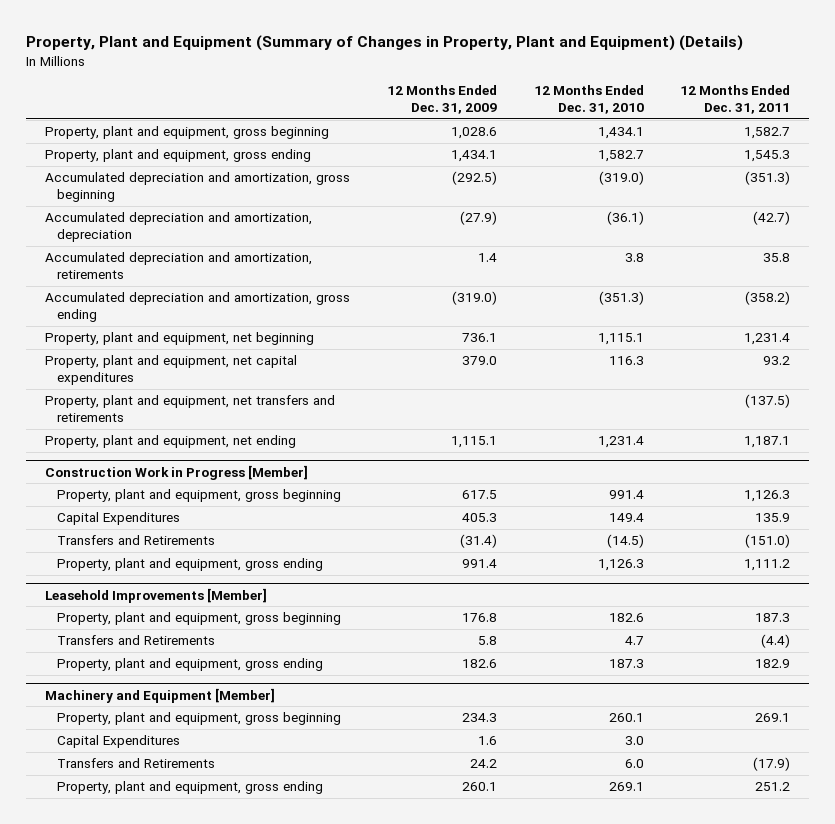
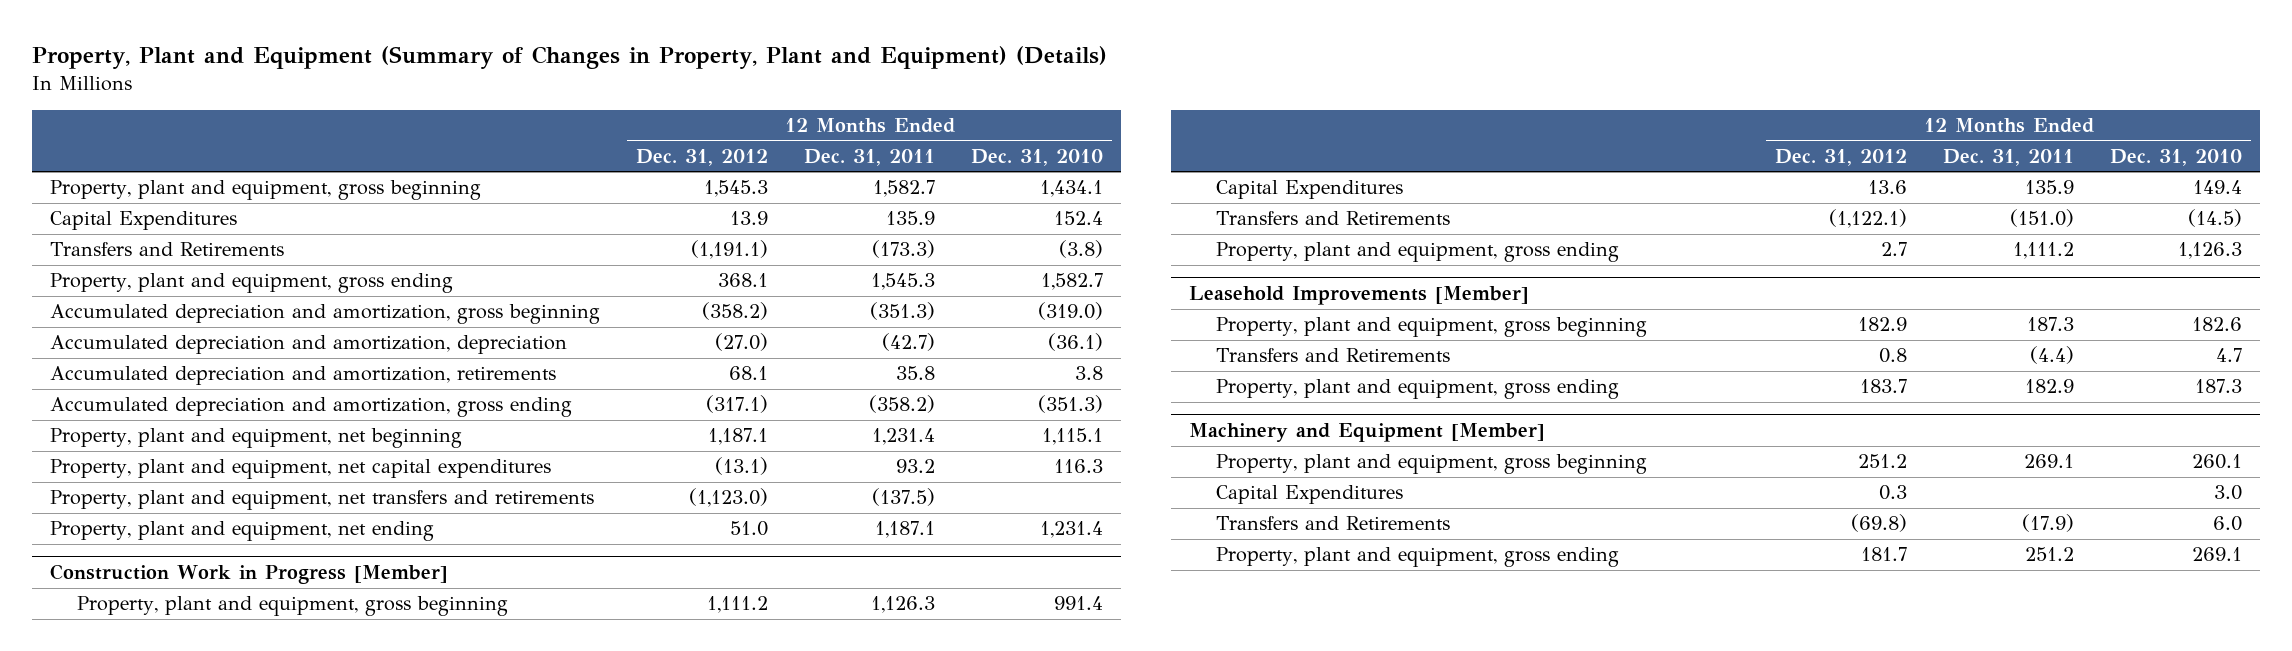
[386,85,497,115] 12 Months Ended Dec. 31, 2009 -> none
none -> [635,148,768,166] Dec. 31, 2012
none -> [49,211,237,231] Capital Expenditures
none -> [49,242,284,257] Transfers and Retirements

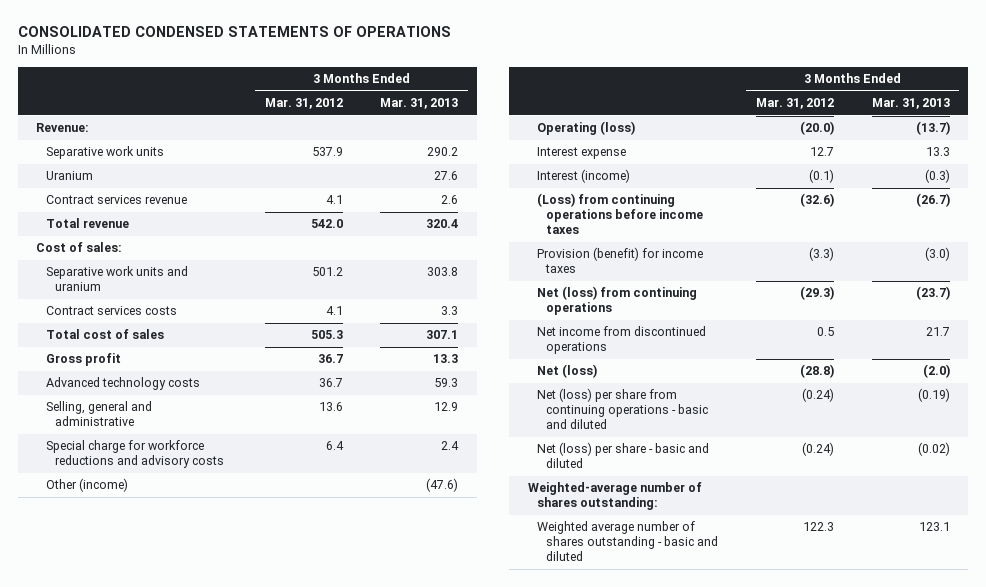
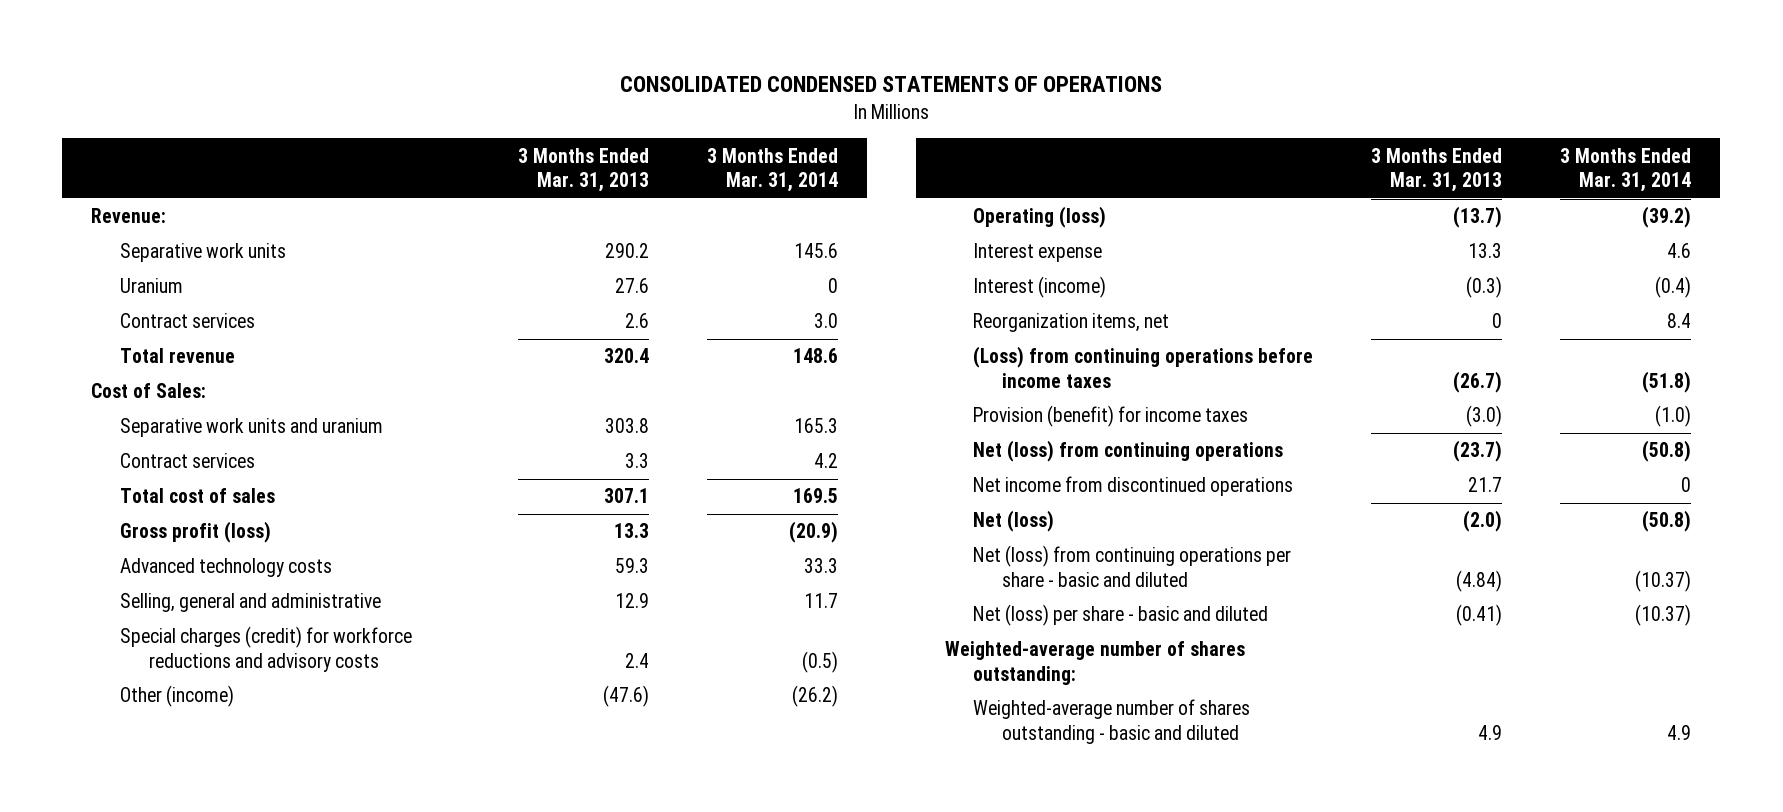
[264,98,343,110] Mar. 31, 2012 -> none
none -> [706,147,838,193] 3 Months Ended Mar. 31, 2014
[45,195,187,205] Contract services revenue -> [120,313,256,329] Contract services
[36,242,123,253] Cost of sales: -> [91,383,207,399] Cost of Sales:
[45,306,177,316] Contract services costs -> [120,453,256,469] Contract services
[45,353,121,367] Gross profit -> [120,521,272,544] Gross profit (loss)
[45,440,225,469] Special charge for workforce reductions and advisory costs -> [120,626,413,672] Special charges (credit) for workforce reductions and advisory costs
none -> [973,313,1170,333] Reorganization items, net
[536,388,709,430] Net (loss) per share from continuing operations - basic and diluted -> [973,545,1292,587] Net (loss) from continuing operations per share - basic and diluted
[917,388,950,403] (0.19) -> [1456,569,1503,592] (4.84)
[917,442,950,457] (0.02) -> [1456,604,1503,627] (0.41)
[536,521,719,562] Weighted average number of shares outstanding - basic and diluted -> [973,699,1251,744] Weighted-average number of shares outstanding - basic and diluted
[918,522,950,532] 123.1 -> [1478,724,1503,740] 4.9

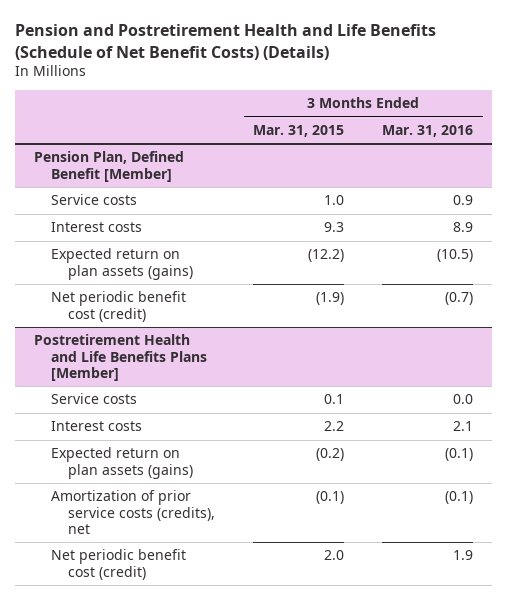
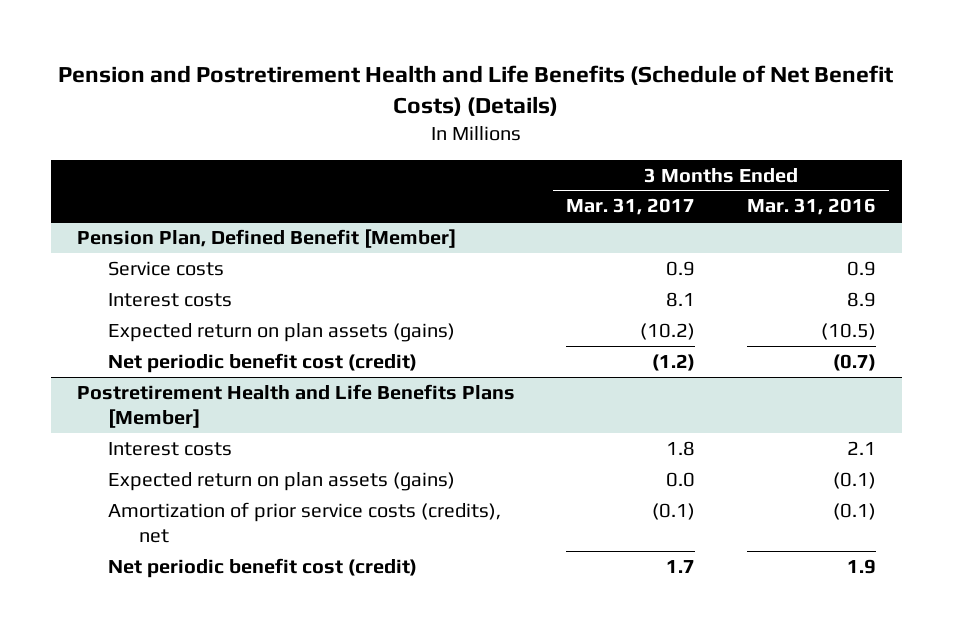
[253,124,345,137] Mar. 31, 2015 -> none
none -> [566,198,696,216] Mar. 31, 2017
[50,393,137,405] Service costs -> none

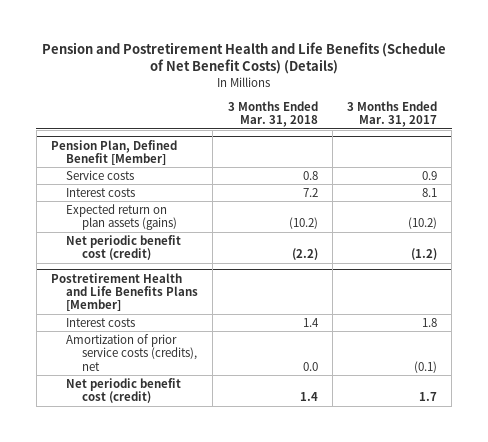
[747,198,877,216] Mar. 31, 2016 -> none
none -> [227,100,318,128] 3 Months Ended Mar. 31, 2018
[107,471,455,491] Expected return on plan assets (gains) -> none

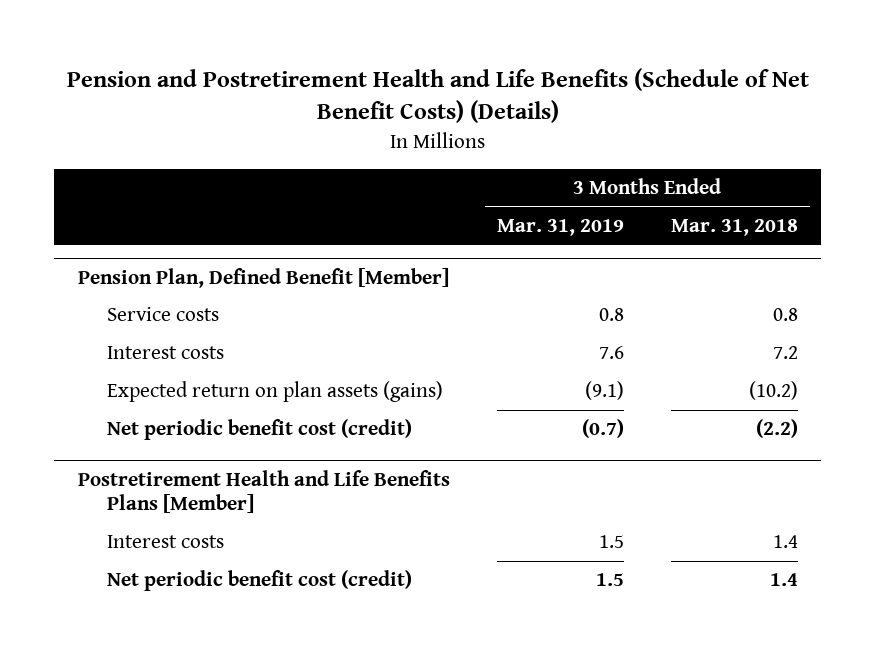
[347,100,438,128] 3 Months Ended Mar. 31, 2017 -> none
none -> [496,219,624,237] Mar. 31, 2019
[66,333,197,371] Amortization of prior service costs (credits), net -> none

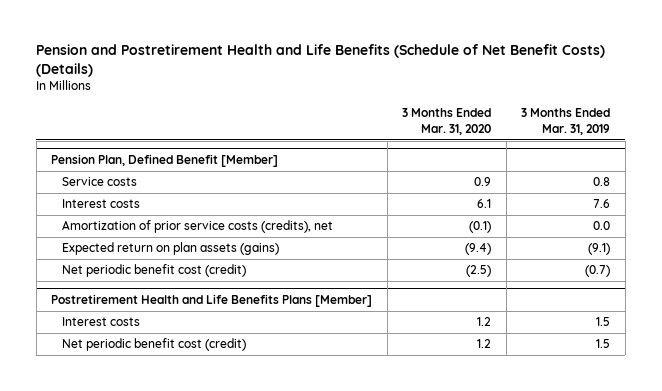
[670,219,798,237] Mar. 31, 2018 -> none
none -> [402,108,492,135] 3 Months Ended Mar. 31, 2020
none -> [62,220,334,234] Amortization of prior service costs (credits), net

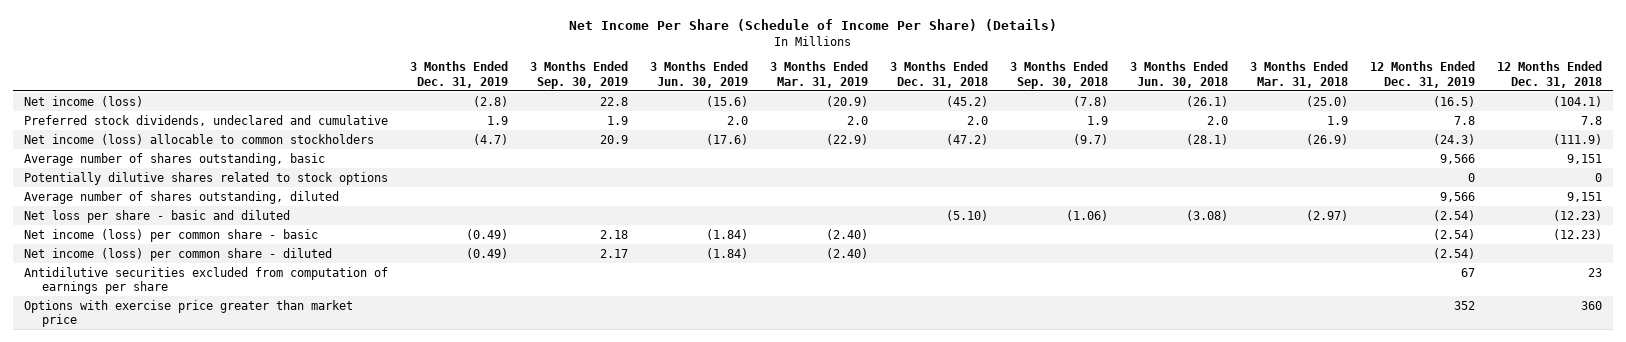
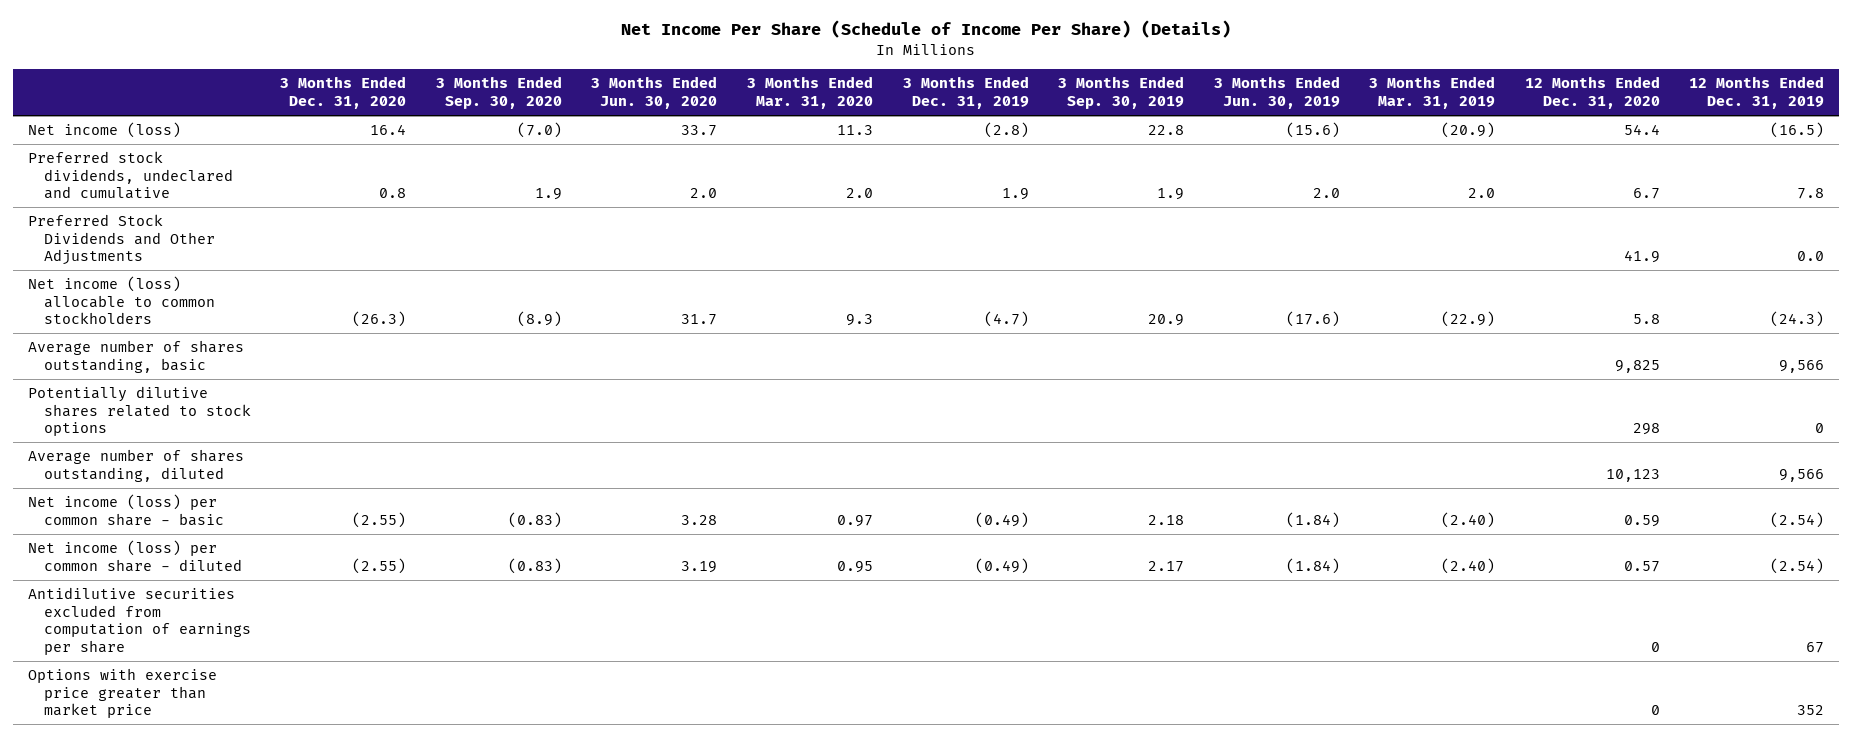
[889,60,988,88] 3 Months Ended Dec. 31, 2018 -> none
[1009,60,1108,89] 3 Months Ended Sep. 30, 2018 -> none
[1129,60,1228,88] 3 Months Ended Jun. 30, 2018 -> none
[1250,60,1349,88] 3 Months Ended Mar. 31, 2018 -> none
[1497,60,1603,88] 12 Months Ended Dec. 31, 2018 -> none
none -> [280,76,407,109] 3 Months Ended Dec. 31, 2020
none -> [435,76,562,109] 3 Months Ended Sep. 30, 2020
none -> [591,76,718,109] 3 Months Ended Jun. 30, 2020
none -> [746,76,873,109] 3 Months Ended Mar. 31, 2020
none -> [1524,76,1660,109] 12 Months Ended Dec. 31, 2020
none -> [27,214,215,266] Preferred Stock Dividends and Other Adjustments
[23,209,290,223] Net loss per share - basic and diluted -> none

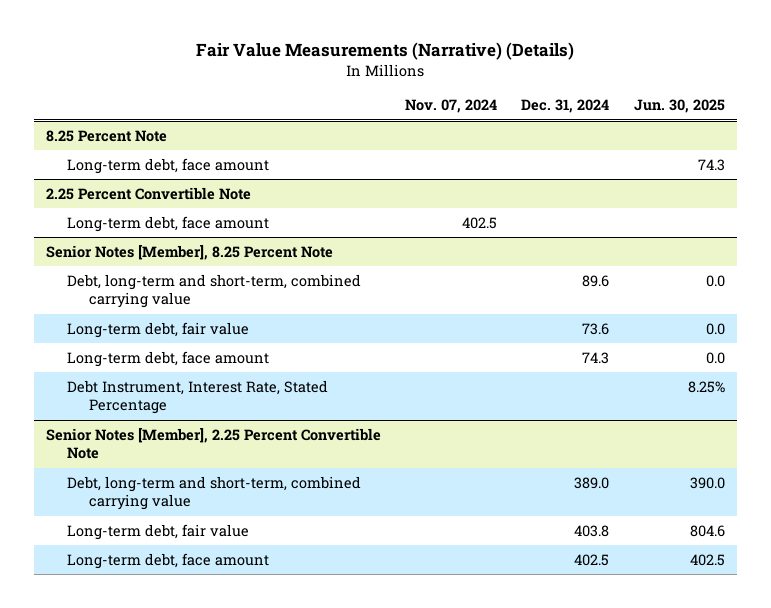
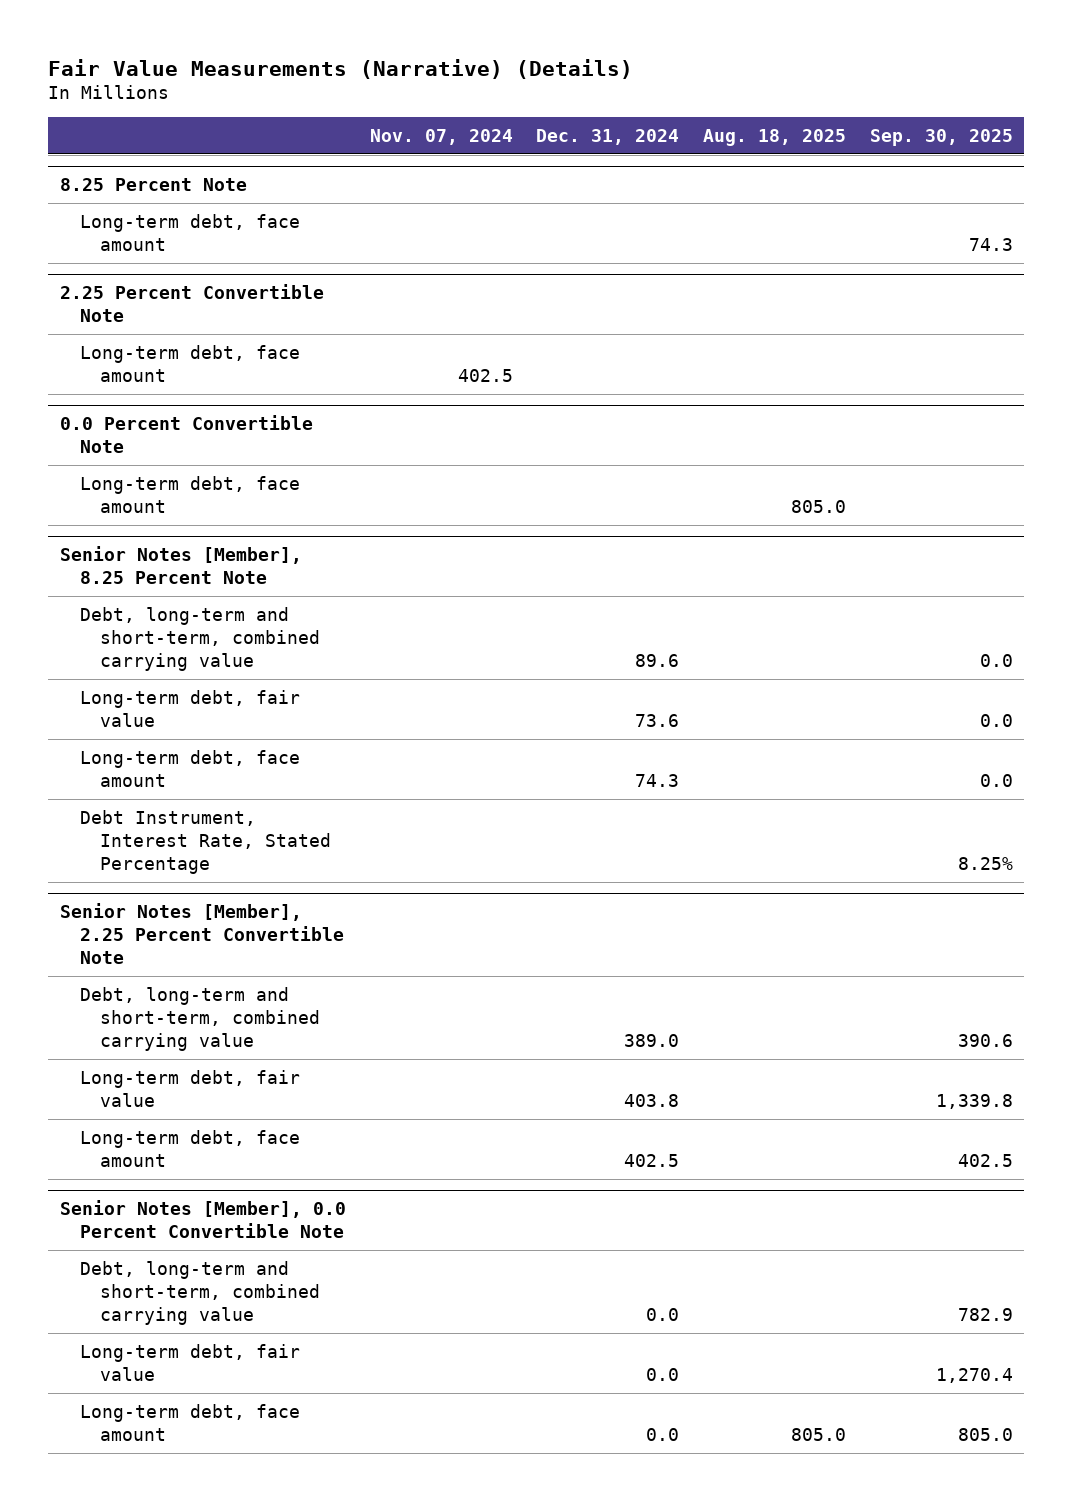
[633,99,725,114] Jun. 30, 2025 -> none
none -> [702,129,846,147] Aug. 18, 2025
none -> [869,129,1013,147] Sep. 30, 2025
none -> [59,415,313,454] 0.0 Percent Convertible Note
none -> [79,475,300,513] Long-term debt, face amount
none -> [59,1200,346,1239] Senior Notes [Member], 0.0 Percent Convertible Note
none -> [79,1260,320,1325] Debt, long-term and short-term, combined carrying value
none -> [79,1343,300,1381] Long-term debt, fair value
none -> [79,1403,300,1441] Long-term debt, face amount

